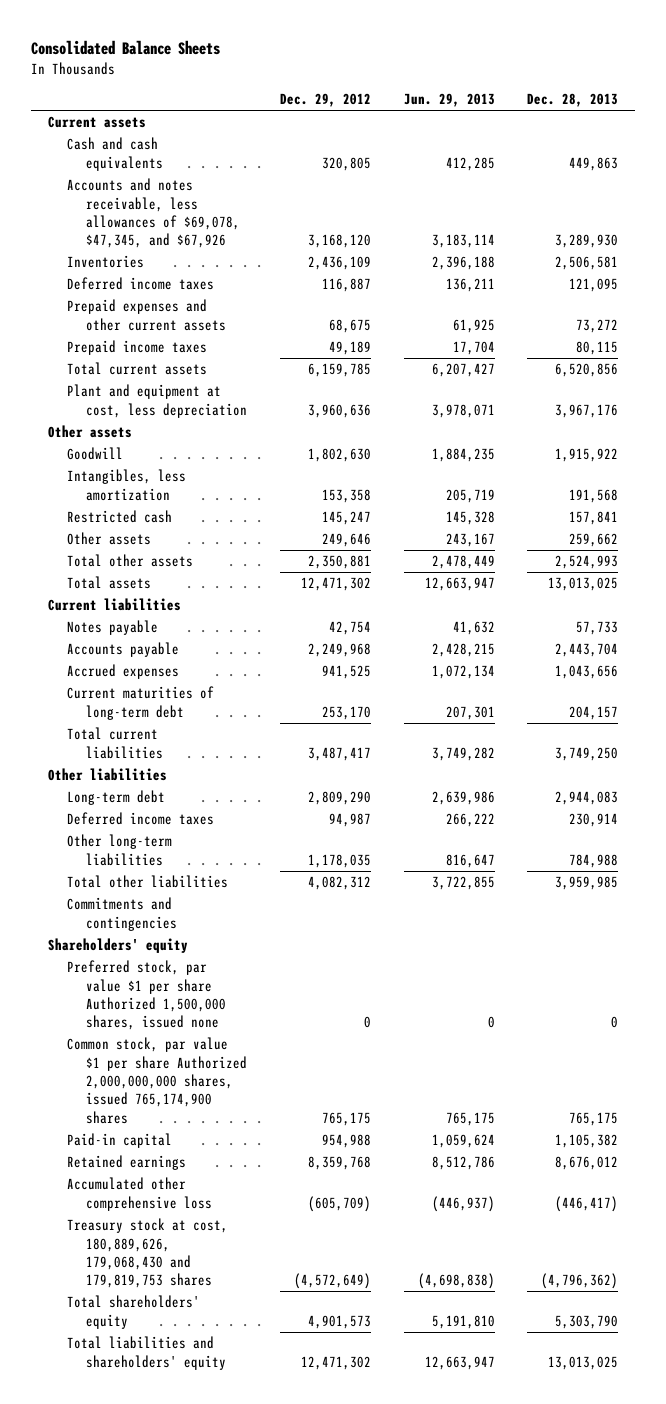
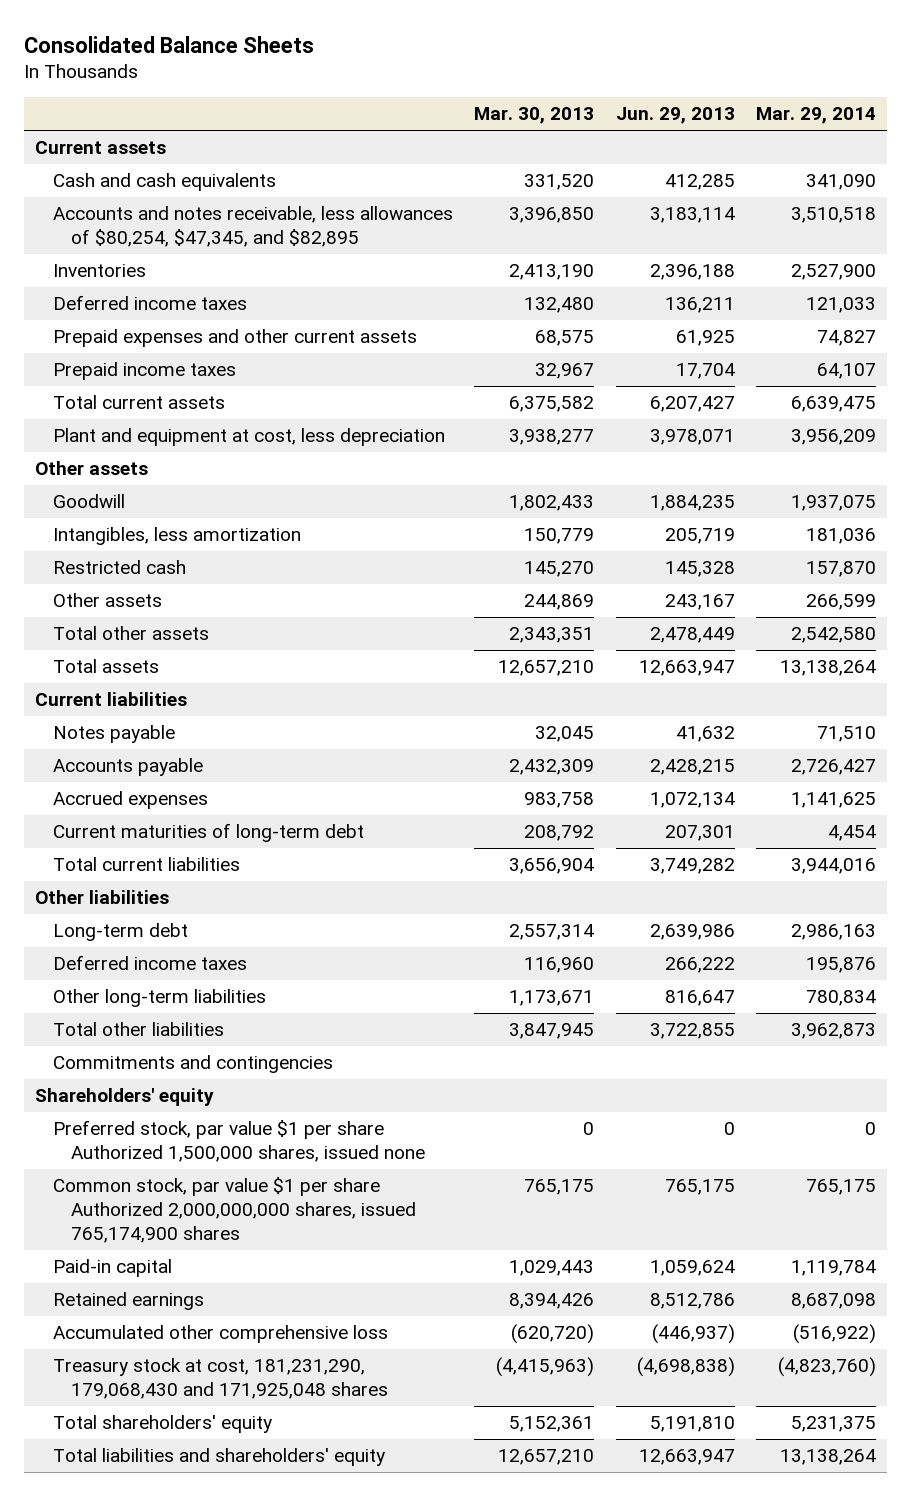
[279,93,371,108] Dec. 29, 2012 -> none
[527,93,619,108] Dec. 28, 2013 -> none
none -> [474,107,595,125] Mar. 30, 2013
none -> [756,107,877,125] Mar. 29, 2014
[66,178,241,249] Accounts and notes receivable, less allowances of $69,078, $47,345, and $67,926 -> [52,206,453,248] Accounts and notes receivable, less allowances of $80,254, $47,345, and $82,895
[66,1218,228,1289] Treasury stock at cost, 180,889,626, 179,068,430 and 179,819,753 shares -> [52,1358,389,1400] Treasury stock at cost, 181,231,290, 179,068,430 and 171,925,048 shares

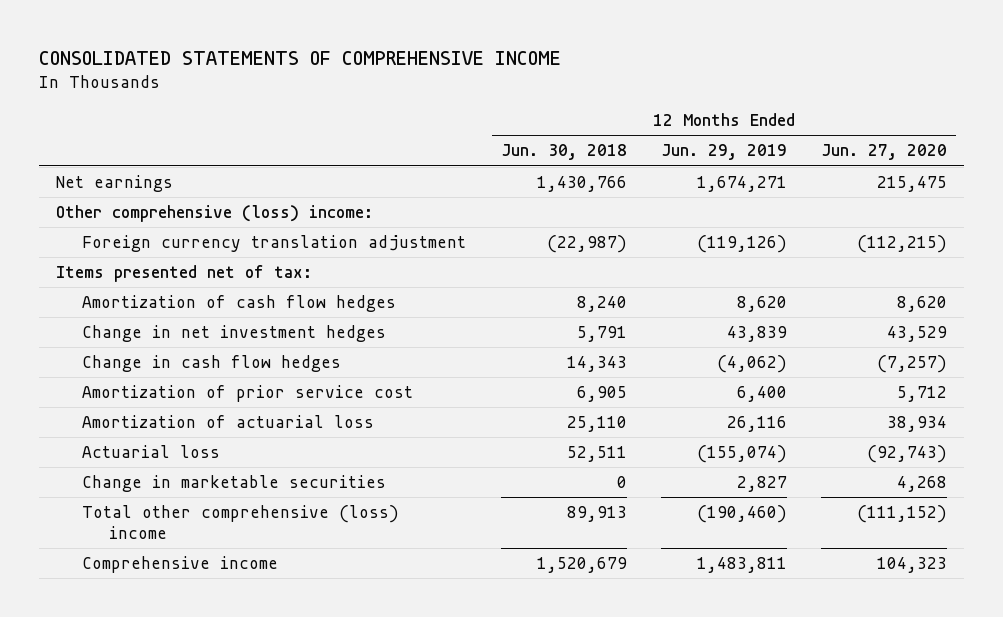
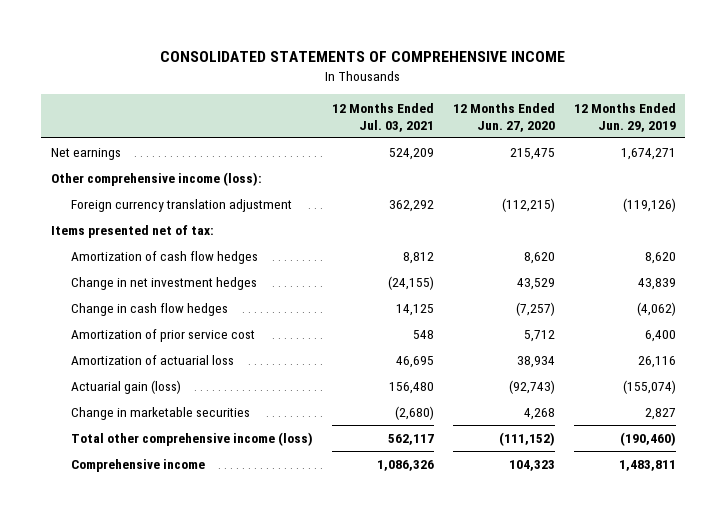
[500,144,627,161] Jun. 30, 2018 -> none
none -> [332,102,435,132] 12 Months Ended Jul. 03, 2021
[55,205,373,223] Other comprehensive (loss) income: -> [50,172,262,187] Other comprehensive income (loss):
[82,445,221,459] Actuarial loss -> [71,380,182,395] Actuarial gain (loss)
[82,505,400,539] Total other comprehensive (loss) income -> [71,432,314,447] Total other comprehensive income (loss)

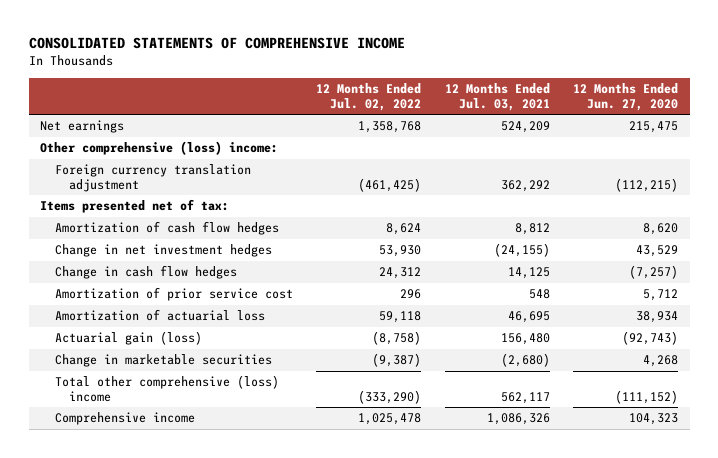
[573,102,676,132] 12 Months Ended Jun. 29, 2019 -> none
none -> [316,83,422,111] 12 Months Ended Jul. 02, 2022
[50,172,262,187] Other comprehensive income (loss): -> [40,141,279,156] Other comprehensive (loss) income:
[71,432,314,447] Total other comprehensive income (loss) -> [54,375,279,402] Total other comprehensive (loss) income

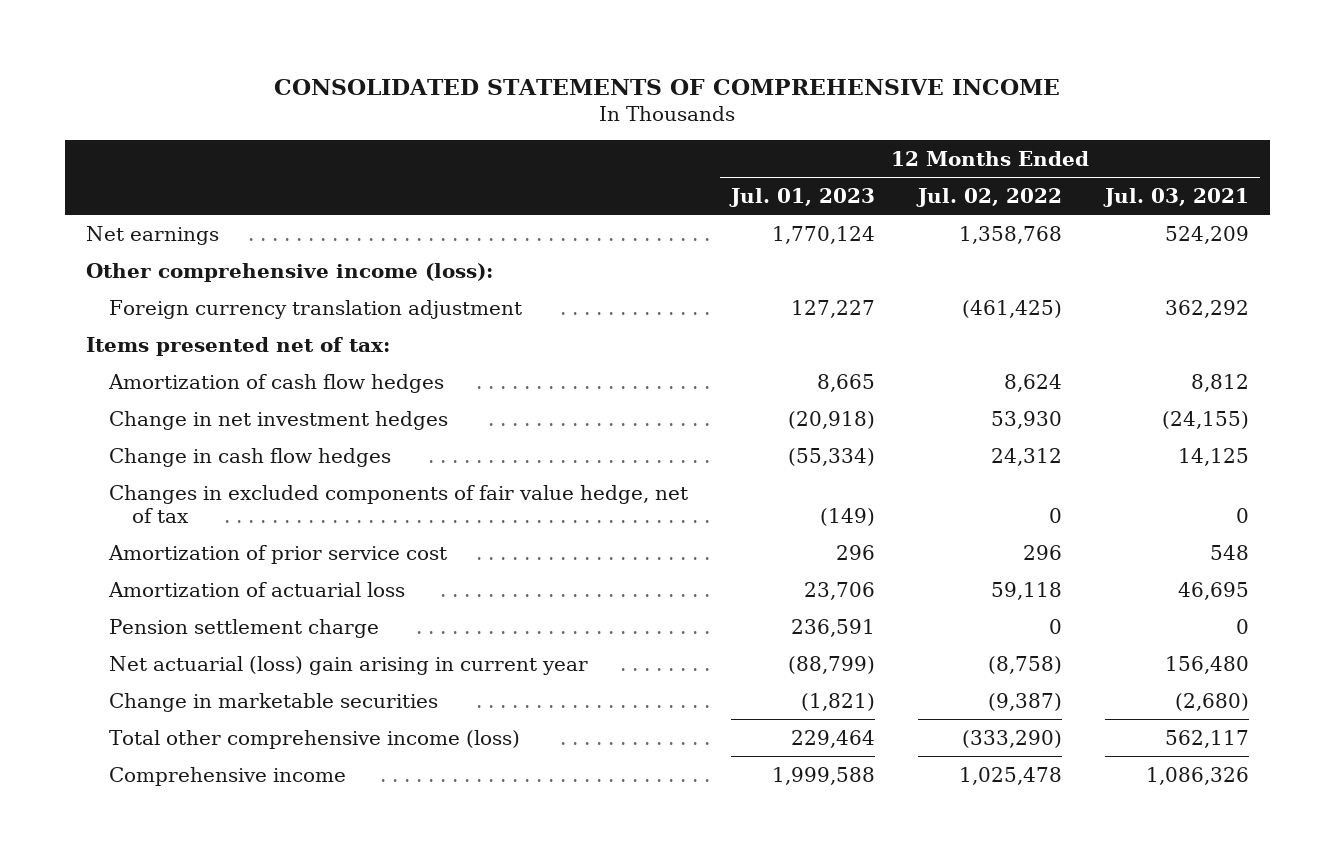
[572,83,678,111] 12 Months Ended Jun. 27, 2020 -> none
none -> [729,187,876,207] Jul. 01, 2023
[40,141,279,156] Other comprehensive (loss) income: -> [86,262,494,282] Other comprehensive income (loss):
none -> [109,484,689,523] Changes in excluded components of fair value hedge, net of tax
none -> [109,618,380,638] Pension settlement charge
[54,331,202,346] Actuarial gain (loss) -> [109,655,589,675] Net actuarial (loss) gain arising in current year
[54,375,279,402] Total other comprehensive (loss) income -> [109,729,521,749] Total other comprehensive income (loss)

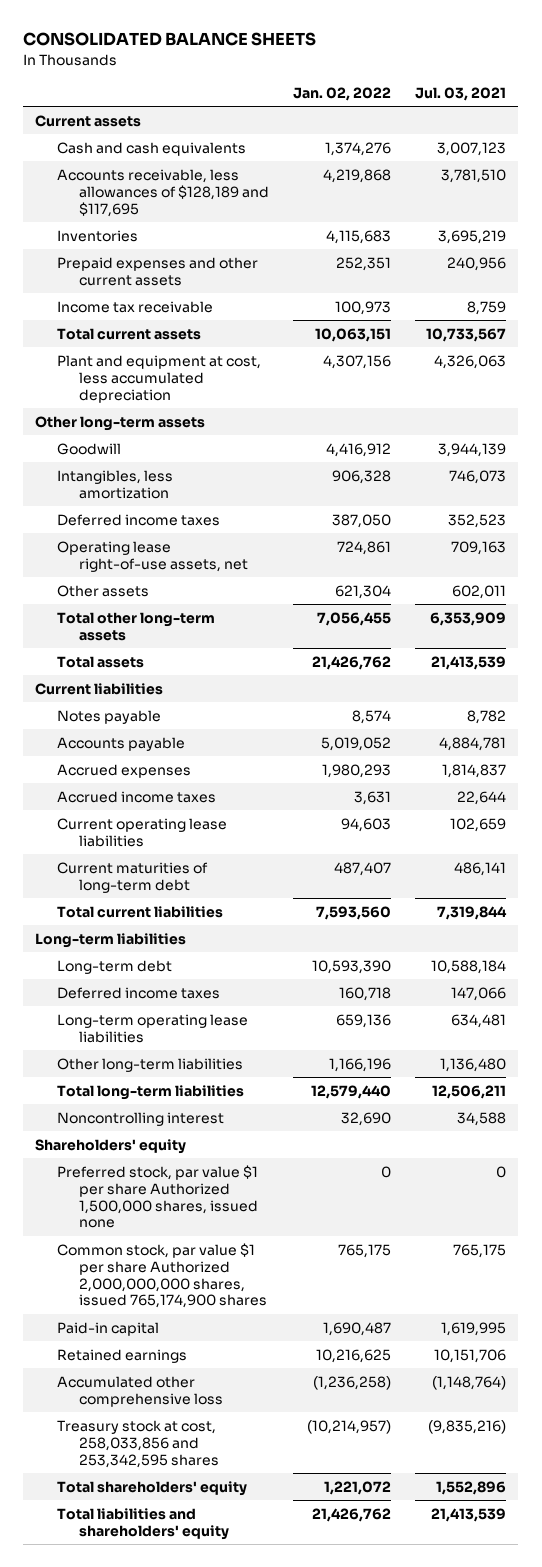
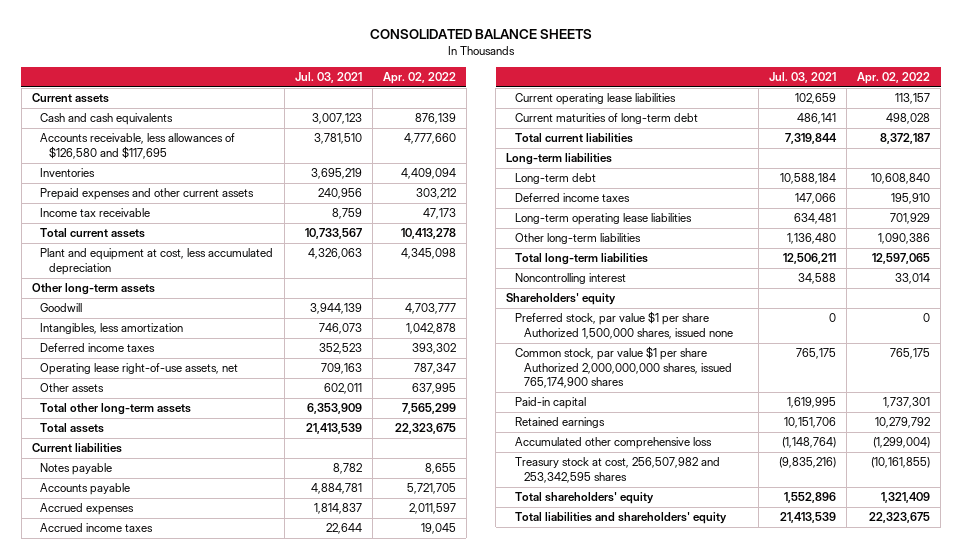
[293,86,392,101] Jan. 02, 2022 -> none
none -> [382,72,456,85] Apr. 02, 2022
[57,168,269,217] Accounts receivable, less allowances of $128,189 and $117,695 -> [40,133,236,159] Accounts receivable, less allowances of $126,580 and $117,695
[57,1419,219,1468] Treasury stock at cost, 258,033,856 and 253,342,595 shares -> [514,457,720,483] Treasury stock at cost, 256,507,982 and 253,342,595 shares

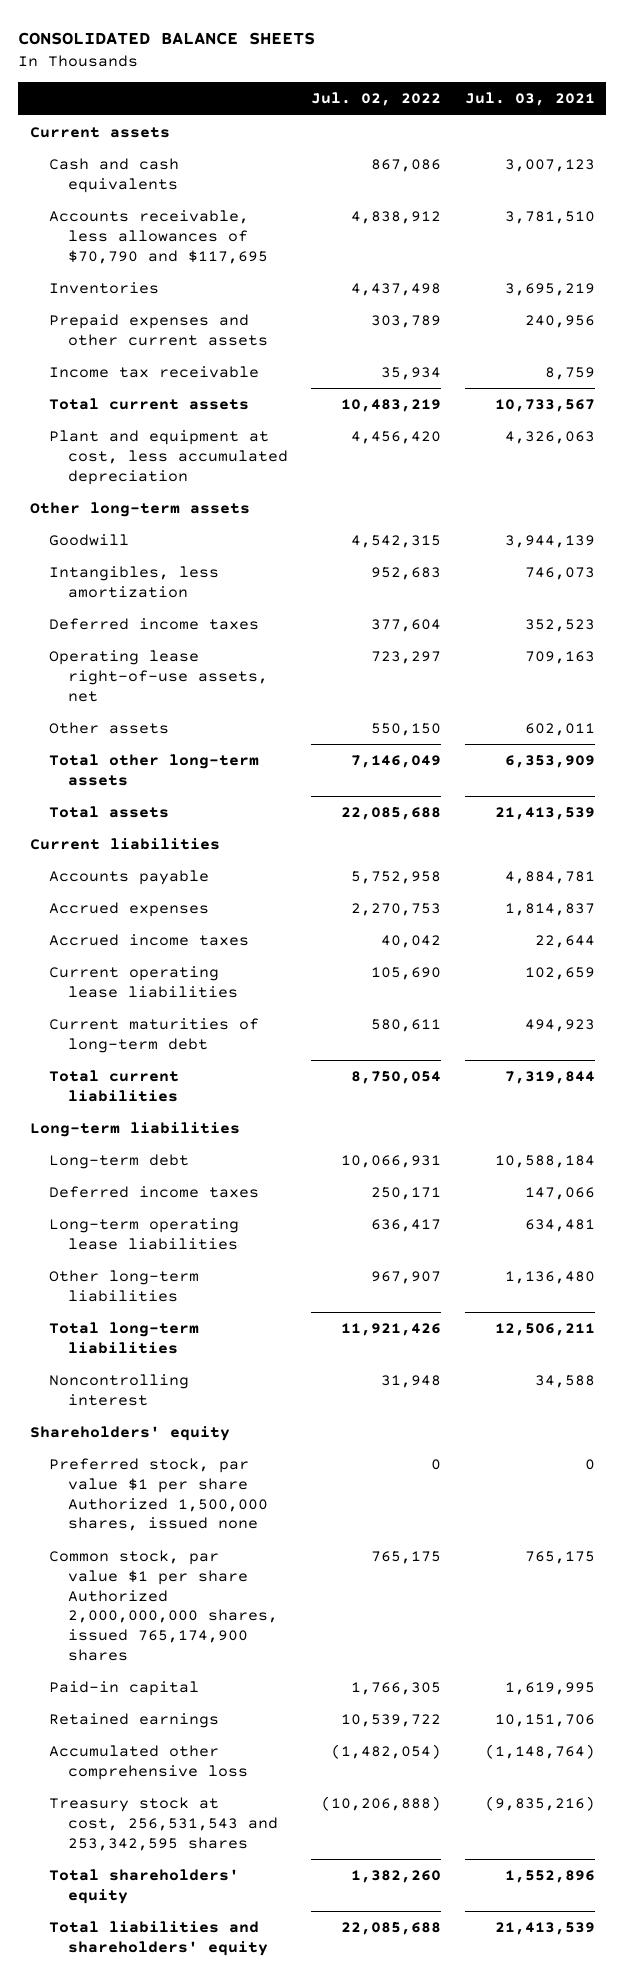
[382,72,456,85] Apr. 02, 2022 -> none
none -> [311,92,442,107] Jul. 02, 2022
[40,133,236,159] Accounts receivable, less allowances of $126,580 and $117,695 -> [48,210,268,264] Accounts receivable, less allowances of $70,790 and $117,695
[40,463,113,476] Notes payable -> none
[797,113,837,125] 486,141 -> [524,1019,595,1033] 494,923
[514,457,720,483] Treasury stock at cost, 256,507,982 and 253,342,595 shares -> [48,1797,278,1851] Treasury stock at cost, 256,531,543 and 253,342,595 shares

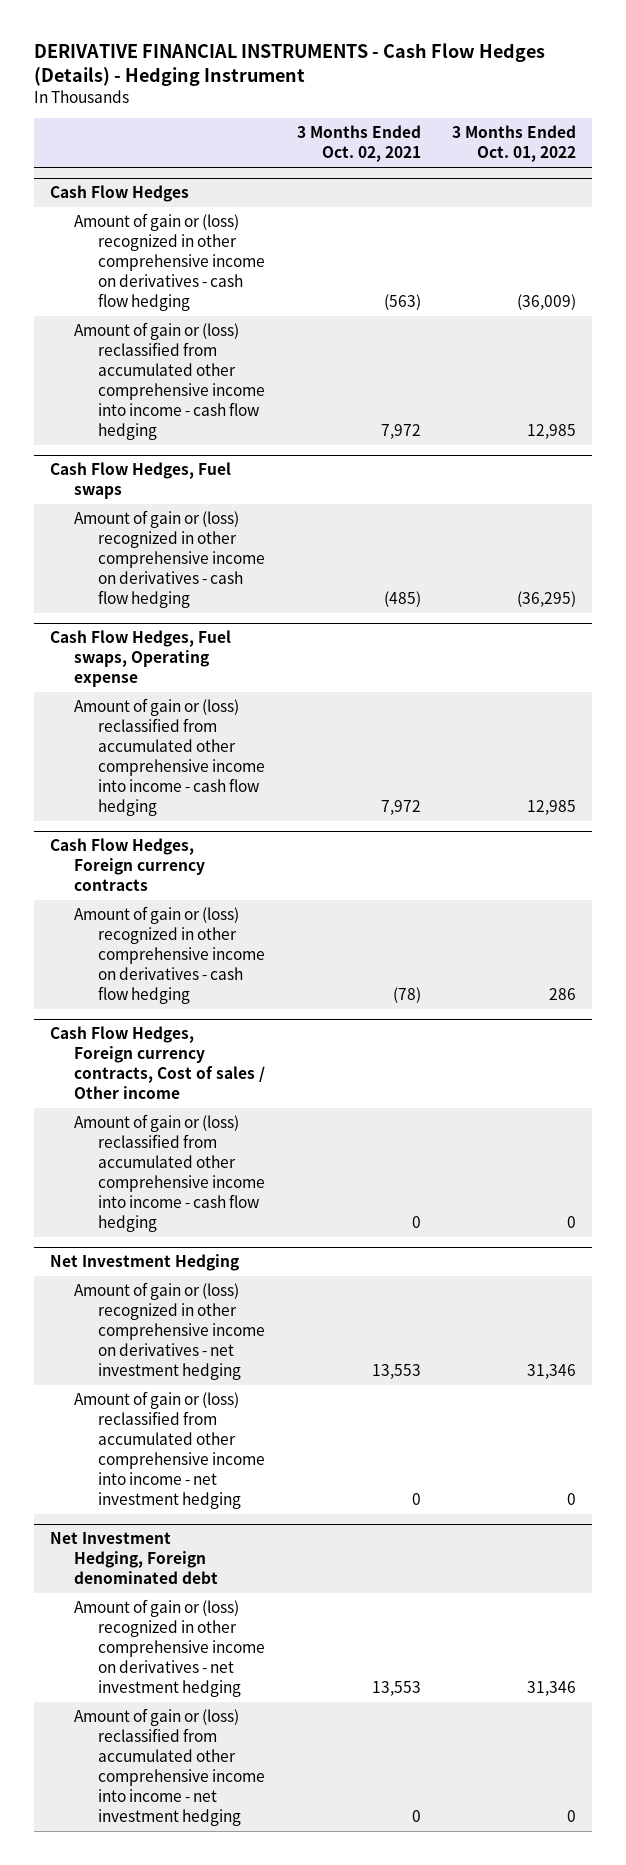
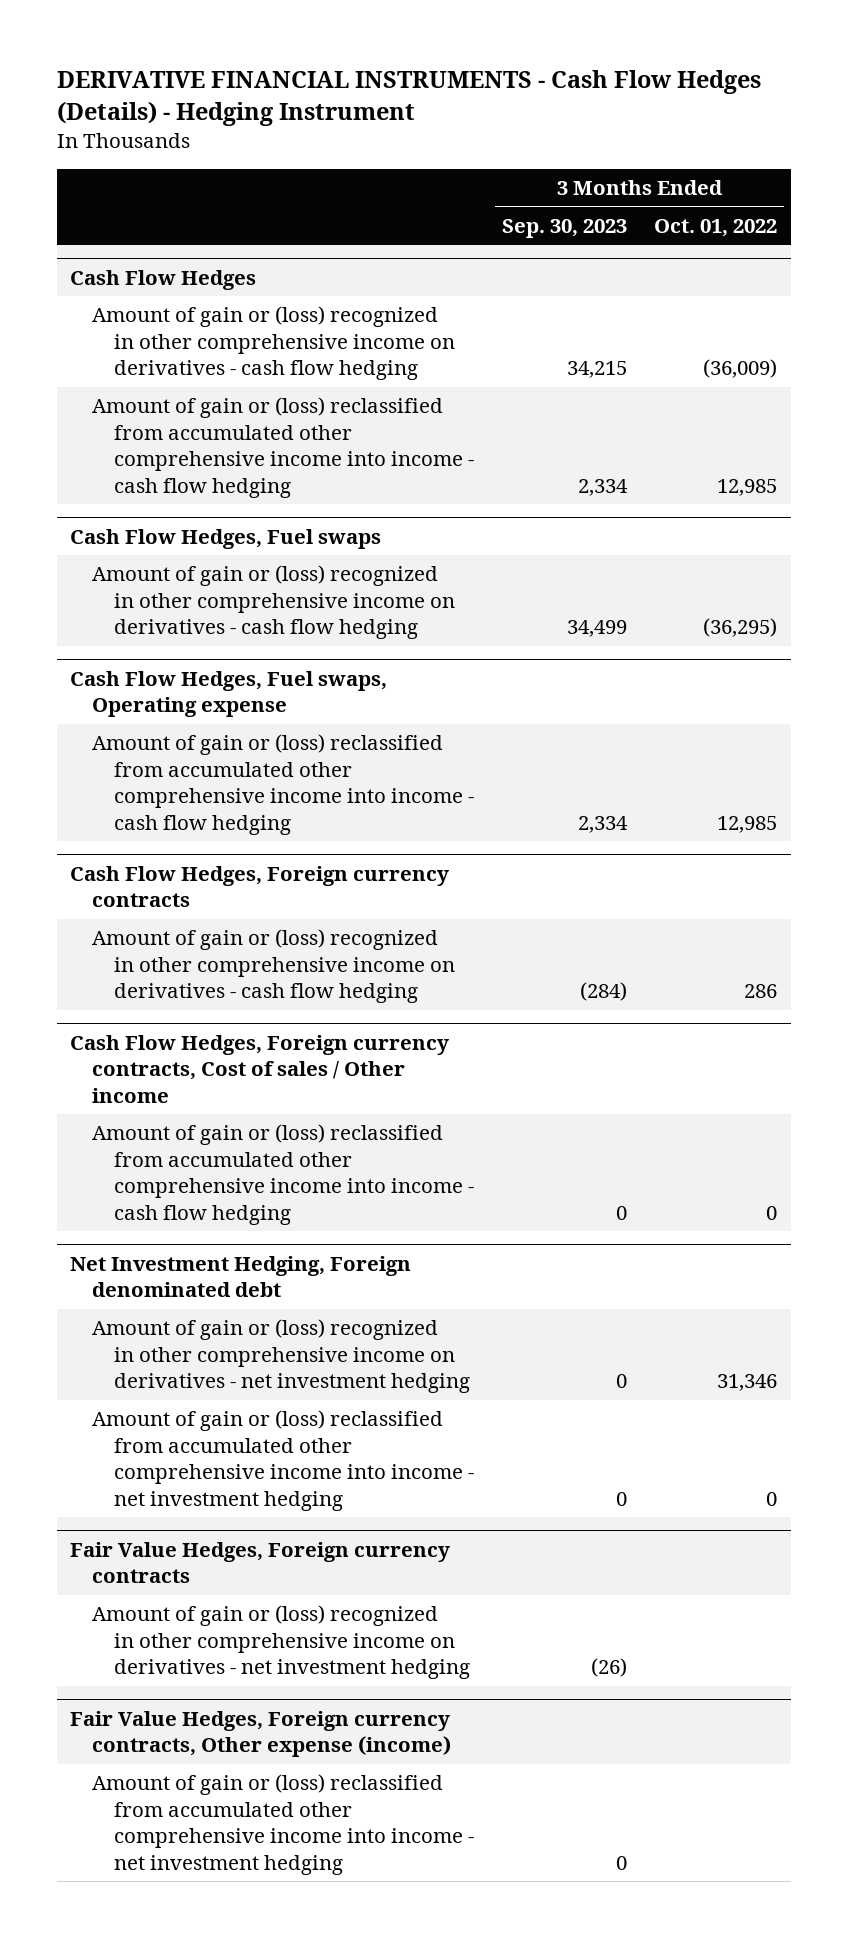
[296,125,421,163] 3 Months Ended Oct. 02, 2021 -> none
none -> [501,218,627,238] Sep. 30, 2023
[49,1254,239,1272] Net Investment Hedging -> none
[73,1282,265,1381] Amount of gain or (loss) recognized in other comprehensive income on derivatives - net investment hedging -> none
[73,1391,265,1510] Amount of gain or (loss) reclassified from accumulated other comprehensive income into income - net investment hedging -> none
none -> [70,1541,451,1584] Fair Value Hedges, Foreign currency contracts
none -> [92,1605,471,1680] Amount of gain or (loss) recognized in other comprehensive income on derivatives - net investment hedging
none -> [70,1710,452,1758] Fair Value Hedges, Foreign currency contracts, Other expense (income)
none -> [92,1774,475,1875] Amount of gain or (loss) reclassified from accumulated other comprehensive income into income - net investment hedging

